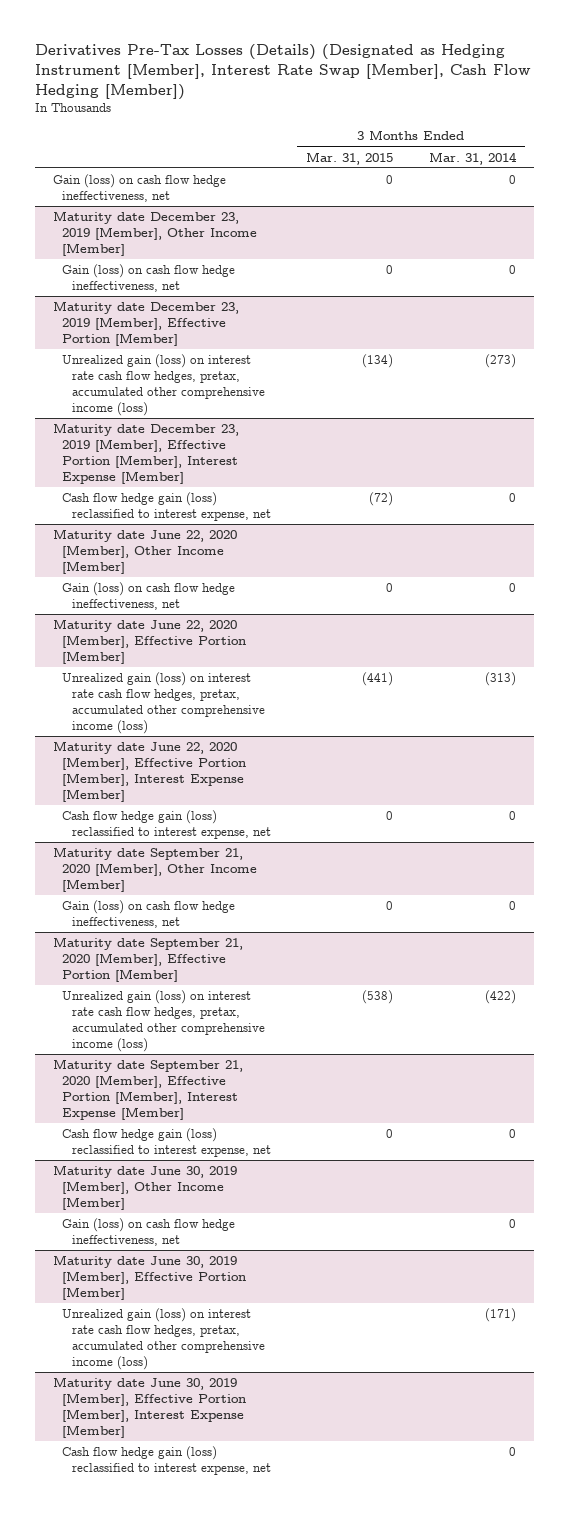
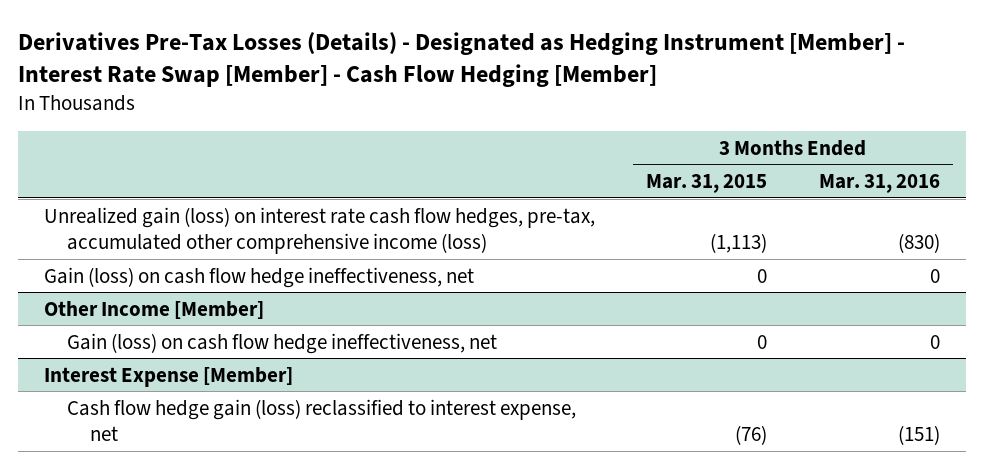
[34,43,531,101] Derivatives Pre-Tax Losses (Details) (Designated as Hedging Instrument [Member], Interest Rate Swap [Member], Cash Flow Hedging [Member]) -> [17,31,905,88] Derivatives Pre-Tax Losses (Details) - Designated as Hedging Instrument [Member] - Interest Rate Swap [Member] - Cash Flow Hedging [Member]
[429,151,518,165] Mar. 31, 2014 -> none
none -> [819,174,941,194] Mar. 31, 2016
[52,174,226,203] Gain (loss) on cash flow hedge ineffectiveness, net -> none
[52,211,258,257] Maturity date December 23, 2019 [Member], Other Income [Member] -> none
[62,264,236,293] Gain (loss) on cash flow hedge ineffectiveness, net -> none
[52,301,239,347] Maturity date December 23, 2019 [Member], Effective Portion [Member] -> none
[52,423,239,485] Maturity date December 23, 2019 [Member], Effective Portion [Member], Interest Expense [Member] -> none
[62,492,271,522] Cash flow hedge gain (loss) reclassified to interest expense, net -> none
[52,529,237,575] Maturity date June 22, 2020 [Member], Other Income [Member] -> none
[62,354,265,417] Unrealized gain (loss) on interest rate cash flow hedges, pretax, accumulated other comprehensive income (loss) -> [43,206,595,254] Unrealized gain (loss) on interest rate cash flow hedges, pre-tax, accumulated other comprehensive income (loss)
[362,354,394,369] (134) -> [710,232,768,253] (1,113)
[52,619,247,665] Maturity date June 22, 2020 [Member], Effective Portion [Member] -> none
[62,672,265,735] Unrealized gain (loss) on interest rate cash flow hedges, pretax, accumulated other comprehensive income (loss) -> none
[52,741,247,803] Maturity date June 22, 2020 [Member], Effective Portion [Member], Interest Expense [Member] -> none
[62,810,271,840] Cash flow hedge gain (loss) reclassified to interest expense, net -> none
[52,847,258,893] Maturity date September 21, 2020 [Member], Other Income [Member] -> none
none -> [43,300,264,319] Other Income [Member]
[52,937,243,983] Maturity date September 21, 2020 [Member], Effective Portion [Member] -> none
[62,990,265,1053] Unrealized gain (loss) on interest rate cash flow hedges, pretax, accumulated other comprehensive income (loss) -> none
[52,1059,243,1121] Maturity date September 21, 2020 [Member], Effective Portion [Member], Interest Expense [Member] -> none
[52,1165,237,1211] Maturity date June 30, 2019 [Member], Other Income [Member] -> none
[62,1218,236,1247] Gain (loss) on cash flow hedge ineffectiveness, net -> none
[52,1255,247,1301] Maturity date June 30, 2019 [Member], Effective Portion [Member] -> none
[62,1308,265,1371] Unrealized gain (loss) on interest rate cash flow hedges, pretax, accumulated other comprehensive income (loss) -> none
[52,1377,247,1439] Maturity date June 30, 2019 [Member], Effective Portion [Member], Interest Expense [Member] -> none
[62,1446,271,1476] Cash flow hedge gain (loss) reclassified to interest expense, net -> none
none -> [43,366,293,387] Interest Expense [Member]
[386,1129,394,1139] 0 -> [735,424,768,445] (76)

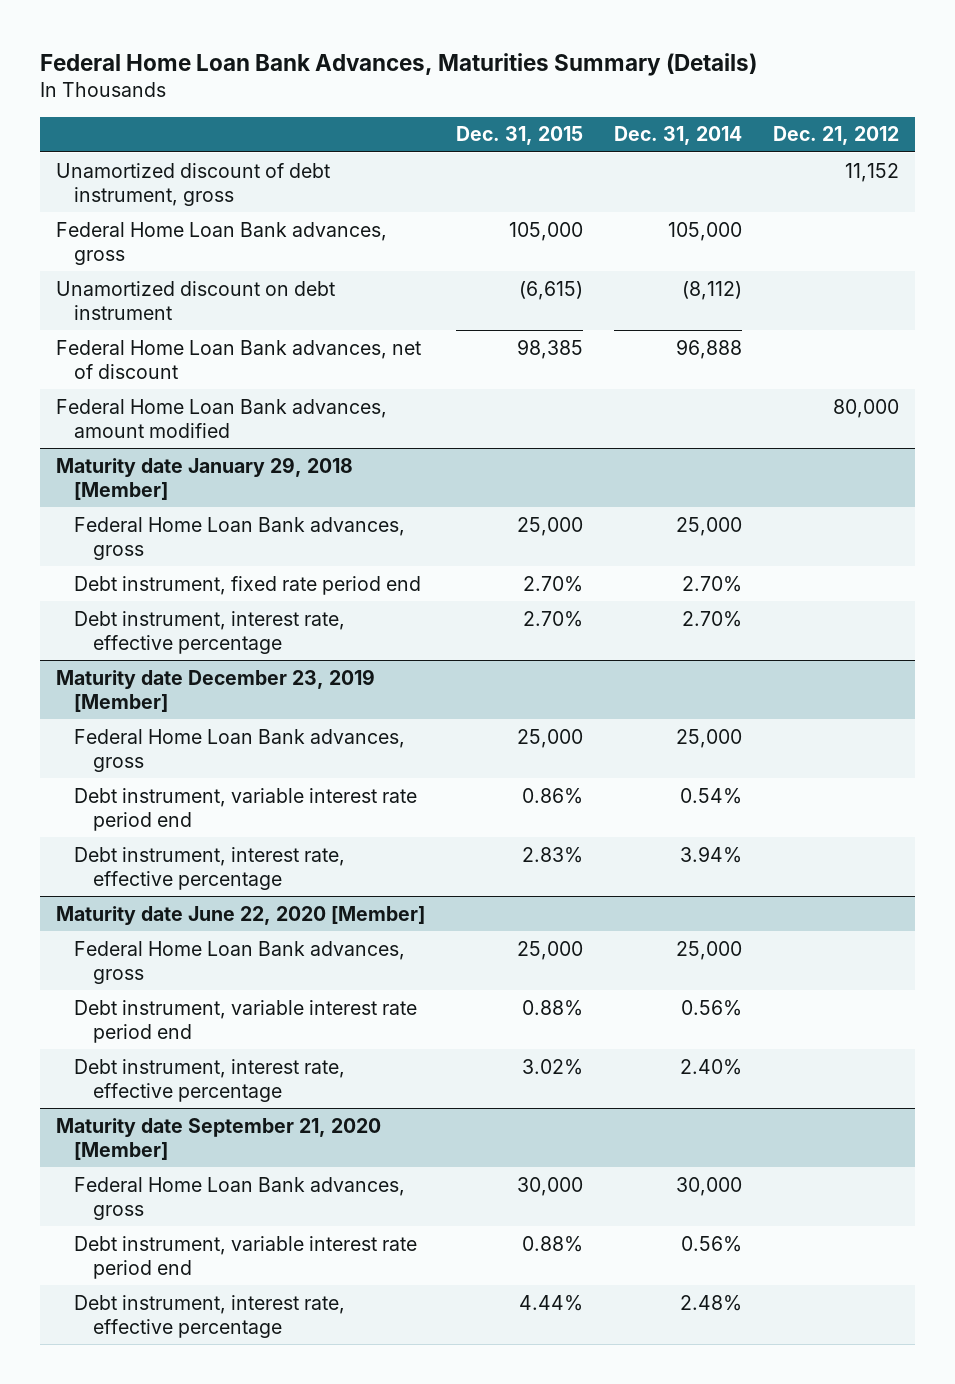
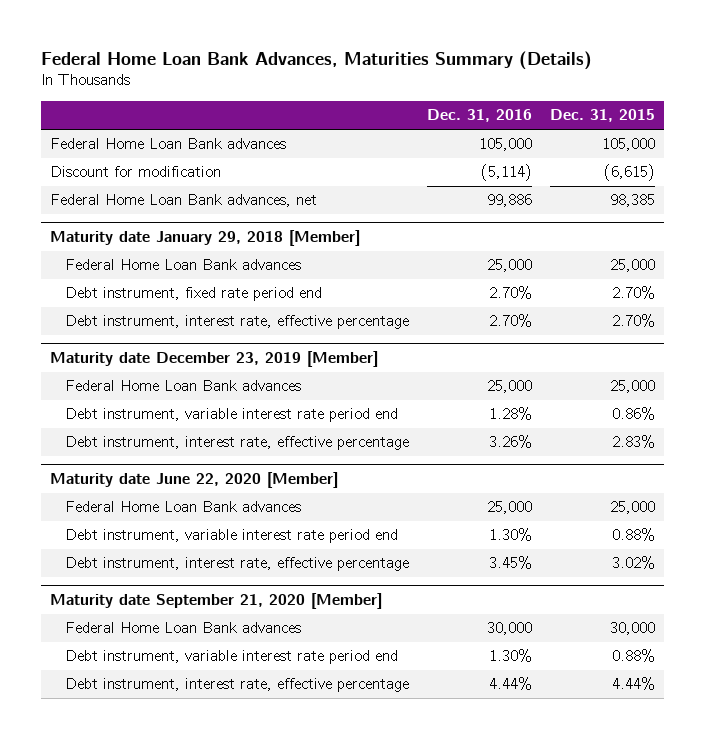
[614,126,743,146] Dec. 31, 2014 -> none
[773,126,900,146] Dec. 21, 2012 -> none
none -> [426,109,532,123] Dec. 31, 2016
[55,162,330,207] Unamortized discount of debt instrument, gross -> none
[55,398,387,439] Federal Home Loan Bank advances, amount modified -> none
[55,221,387,266] Federal Home Loan Bank advances, gross -> [49,138,286,150] Federal Home Loan Bank advances
[55,280,335,321] Unamortized discount on debt instrument -> [49,166,221,178] Discount for modification
[55,339,421,380] Federal Home Loan Bank advances, net of discount -> [49,194,317,208] Federal Home Loan Bank advances, net
[74,516,406,561] Federal Home Loan Bank advances, gross -> [64,259,301,271] Federal Home Loan Bank advances
[74,728,406,773] Federal Home Loan Bank advances, gross -> [64,380,301,392] Federal Home Loan Bank advances
[74,940,406,985] Federal Home Loan Bank advances, gross -> [64,501,301,513] Federal Home Loan Bank advances
[74,1176,406,1221] Federal Home Loan Bank advances, gross -> [64,622,301,634] Federal Home Loan Bank advances

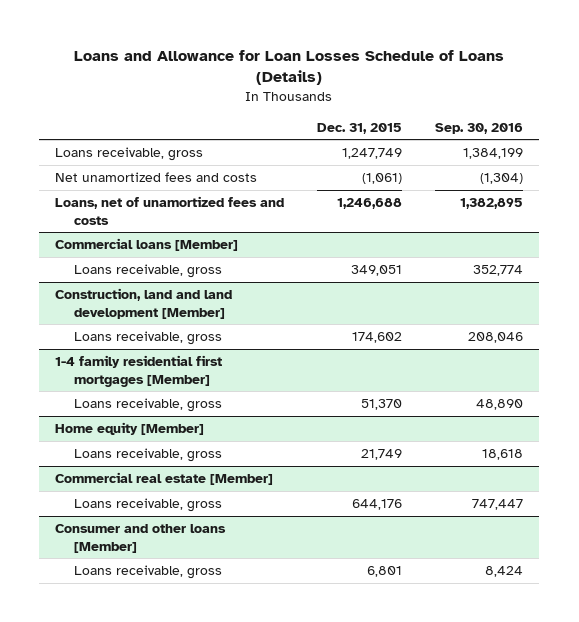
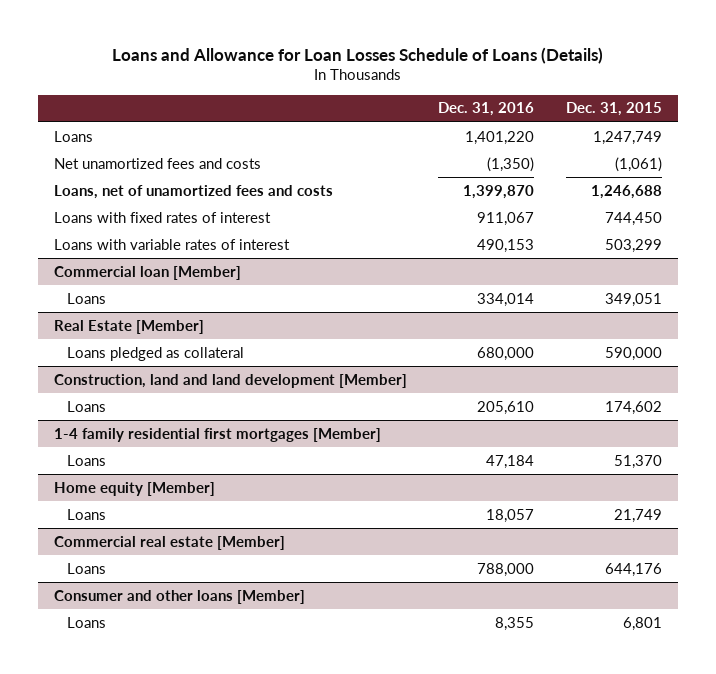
[435,122,524,134] Sep. 30, 2016 -> none
none -> [438,102,535,117] Dec. 31, 2016
[55,147,204,162] Loans receivable, gross -> [53,130,93,142] Loans
none -> [53,211,271,223] Loans with fixed rates of interest
none -> [53,238,290,250] Loans with variable rates of interest
[55,238,239,252] Commercial loans [Member] -> [53,265,241,280] Commercial loan [Member]
[73,264,222,279] Loans receivable, gross -> [66,292,106,304] Loans
none -> [53,319,204,334] Real Estate [Member]
none -> [66,346,244,361] Loans pledged as collateral
[73,331,222,346] Loans receivable, gross -> [66,400,106,412] Loans
[73,398,222,413] Loans receivable, gross -> [66,454,106,466] Loans
[73,448,222,463] Loans receivable, gross -> [66,508,106,520] Loans
[73,498,222,513] Loans receivable, gross -> [66,562,106,574] Loans
[73,565,222,580] Loans receivable, gross -> [66,616,106,628] Loans

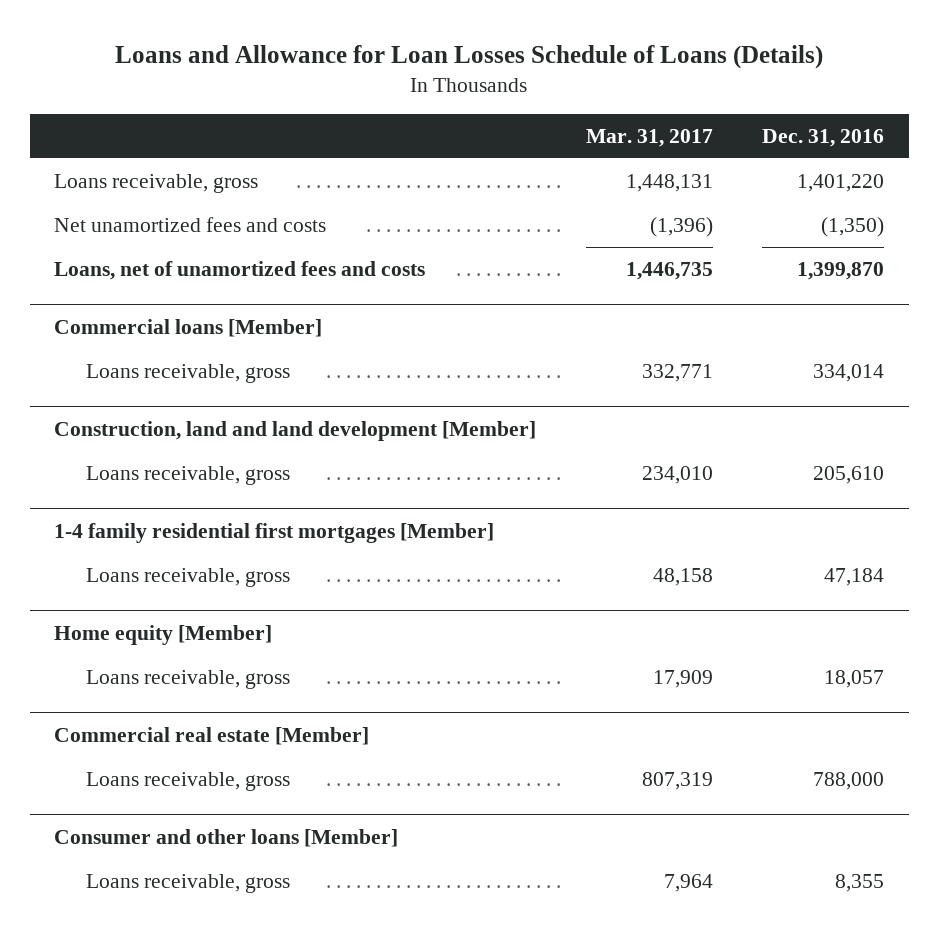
[566,102,663,117] Dec. 31, 2015 -> none
none -> [585,128,713,147] Mar. 31, 2017
[53,130,93,142] Loans -> [54,174,259,194] Loans receivable, gross
[53,211,271,223] Loans with fixed rates of interest -> none
[53,238,290,250] Loans with variable rates of interest -> none
[53,319,204,334] Real Estate [Member] -> none
[66,346,244,361] Loans pledged as collateral -> none
[53,265,241,280] Commercial loan [Member] -> [54,318,323,337] Commercial loans [Member]
[66,292,106,304] Loans -> [86,364,291,384] Loans receivable, gross
[66,400,106,412] Loans -> [86,466,291,486] Loans receivable, gross
[66,454,106,466] Loans -> [86,568,291,588] Loans receivable, gross
[66,508,106,520] Loans -> [86,670,291,690] Loans receivable, gross
[66,562,106,574] Loans -> [86,772,291,792] Loans receivable, gross
[66,616,106,628] Loans -> [86,874,291,894] Loans receivable, gross

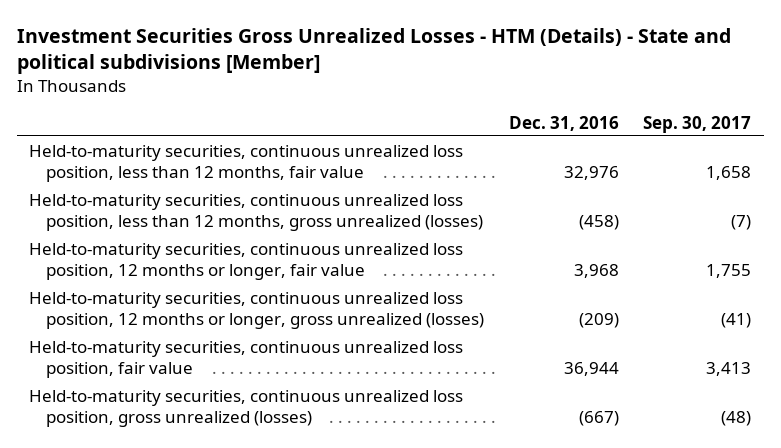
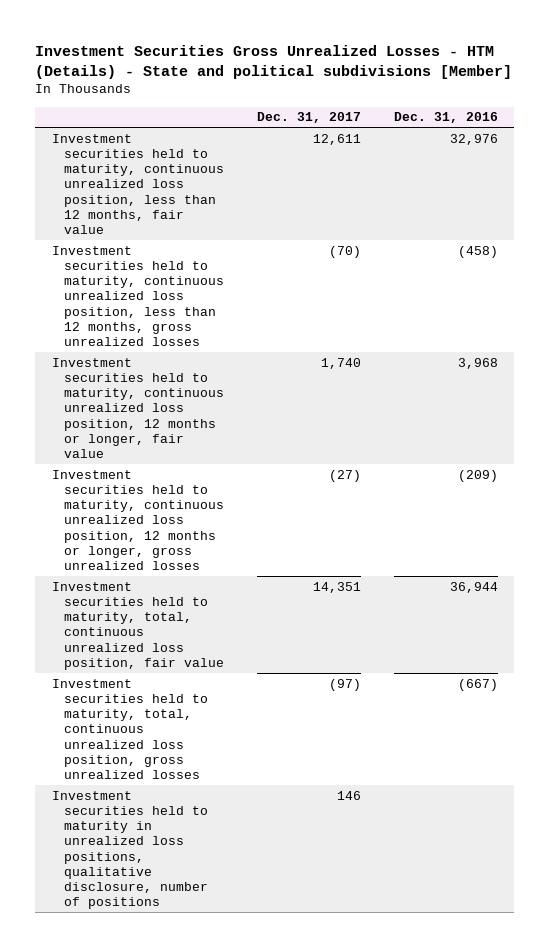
[643,115,752,133] Sep. 30, 2017 -> none
none -> [257,112,362,124] Dec. 31, 2017
[29,144,464,183] Held-to-maturity securities, continuous unrealized loss position, less than 12 months, fair value -> [51,133,225,234] Investment securities held to maturity, continuous unrealized loss position, less than 12 months, fair value
[29,193,483,232] Held-to-maturity securities, continuous unrealized loss position, less than 12 months, gross unrealized (losses) -> [51,245,225,346] Investment securities held to maturity, continuous unrealized loss position, less than 12 months, gross unrealized losses
[29,242,464,281] Held-to-maturity securities, continuous unrealized loss position, 12 months or longer, fair value -> [51,357,225,458] Investment securities held to maturity, continuous unrealized loss position, 12 months or longer, fair value
[29,291,484,330] Held-to-maturity securities, continuous unrealized loss position, 12 months or longer, gross unrealized (losses) -> [51,469,225,570] Investment securities held to maturity, continuous unrealized loss position, 12 months or longer, gross unrealized losses
[29,340,464,379] Held-to-maturity securities, continuous unrealized loss position, fair value -> [51,581,225,670] Investment securities held to maturity, total, continuous unrealized loss position, fair value
[29,389,464,428] Held-to-maturity securities, continuous unrealized loss position, gross unrealized (losses) -> [51,678,209,779] Investment securities held to maturity, total, continuous unrealized loss position, gross unrealized losses
none -> [51,790,209,910] Investment securities held to maturity in unrealized loss positions, qualitative disclosure, number of positions

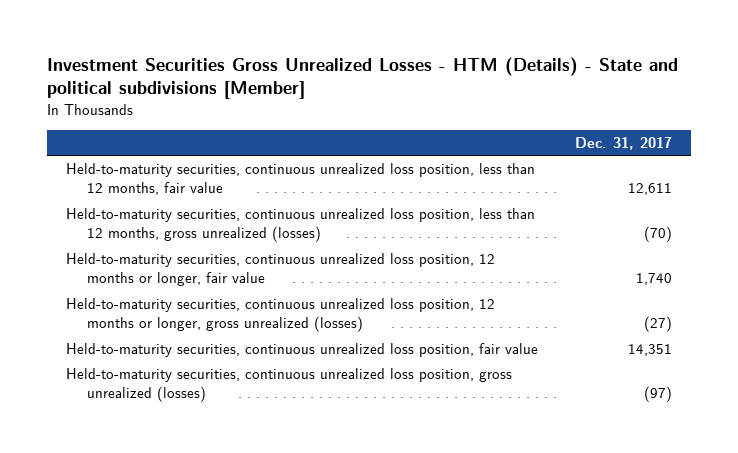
[393,112,498,124] Dec. 31, 2016 -> none
[51,790,209,910] Investment securities held to maturity in unrealized loss positions, qualitative disclosure, number of positions -> none
[51,133,225,234] Investment securities held to maturity, continuous unrealized loss position, less than 12 months, fair value -> [65,163,535,196] Held-to-maturity securities, continuous unrealized loss position, less than 12 months, fair value
[51,245,225,346] Investment securities held to maturity, continuous unrealized loss position, less than 12 months, gross unrealized losses -> [65,208,535,243] Held-to-maturity securities, continuous unrealized loss position, less than 12 months, gross unrealized (losses)
[51,357,225,458] Investment securities held to maturity, continuous unrealized loss position, 12 months or longer, fair value -> [65,253,495,287] Held-to-maturity securities, continuous unrealized loss position, 12 months or longer, fair value
[51,469,225,570] Investment securities held to maturity, continuous unrealized loss position, 12 months or longer, gross unrealized losses -> [65,298,495,333] Held-to-maturity securities, continuous unrealized loss position, 12 months or longer, gross unrealized (losses)
[51,581,225,670] Investment securities held to maturity, total, continuous unrealized loss position, fair value -> [65,343,538,358] Held-to-maturity securities, continuous unrealized loss position, fair value
[51,678,209,779] Investment securities held to maturity, total, continuous unrealized loss position, gross unrealized losses -> [65,368,512,403] Held-to-maturity securities, continuous unrealized loss position, gross unrealized (losses)

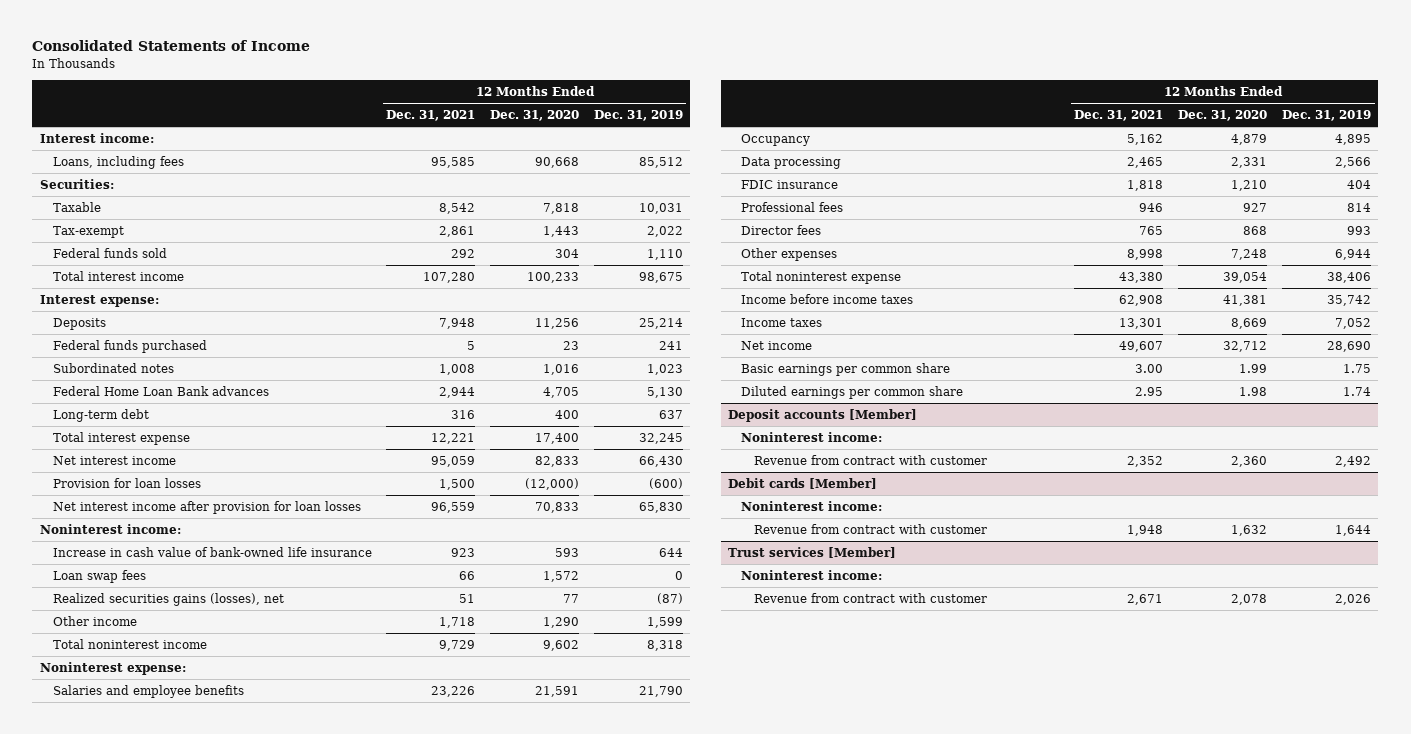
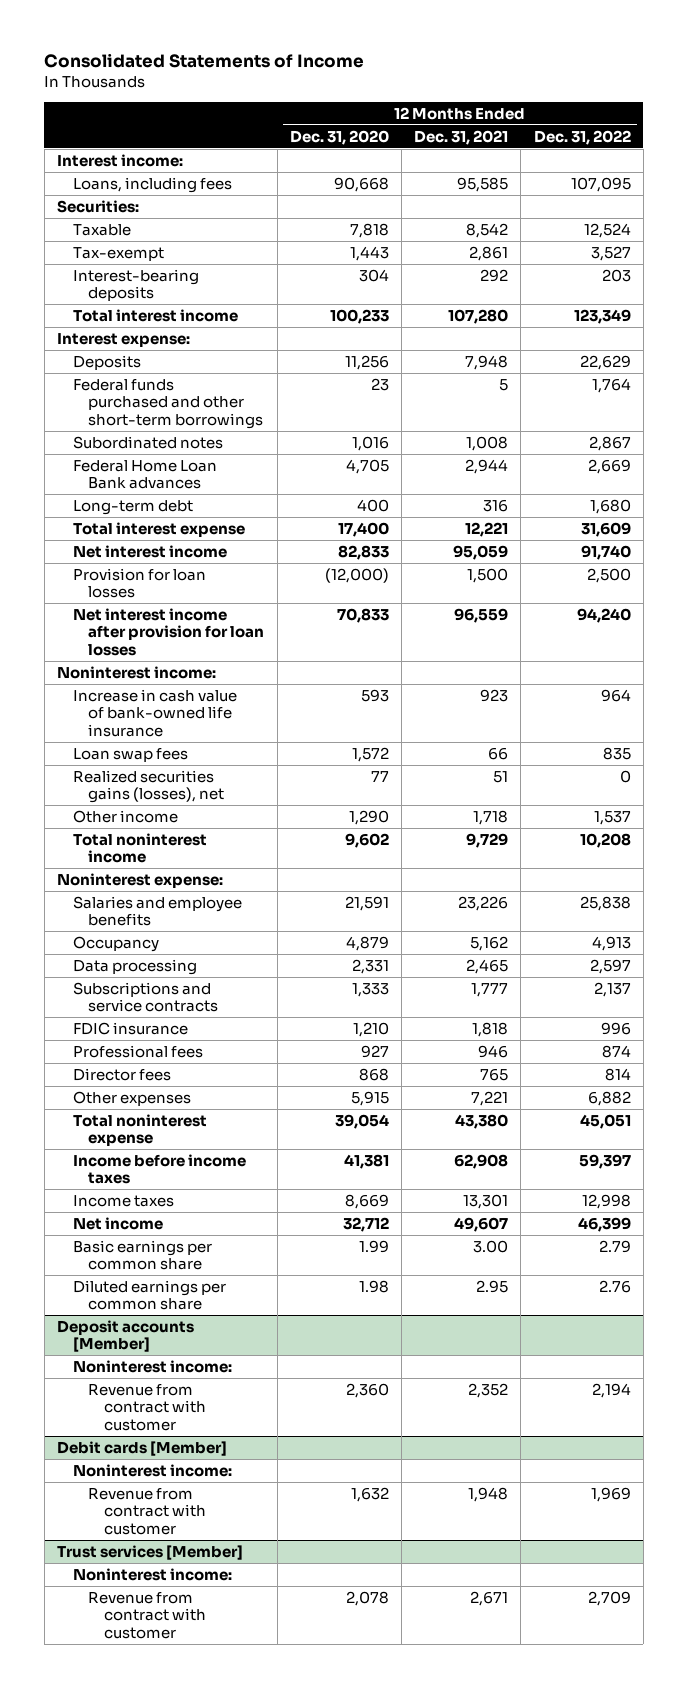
[593,110,683,122] Dec. 31, 2019 -> none
none -> [533,129,631,145] Dec. 31, 2022
[52,248,167,259] Federal funds sold -> [72,268,199,302] Interest-bearing deposits
[52,340,207,354] Federal funds purchased -> [72,378,264,429] Federal funds purchased and other short-term borrowings
none -> [72,981,219,1013] Subscriptions and service contracts
[1127,249,1164,261] 8,998 -> [471,1090,509,1106] 7,221
[1231,249,1268,261] 7,248 -> [350,1090,389,1106] 5,915

